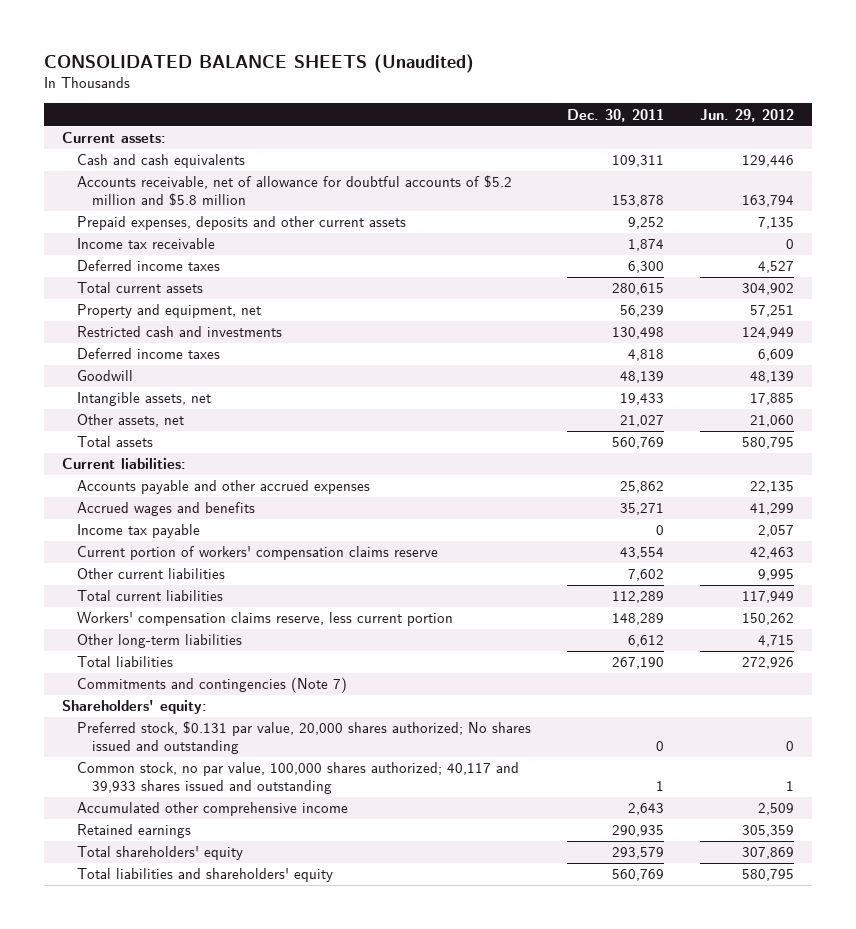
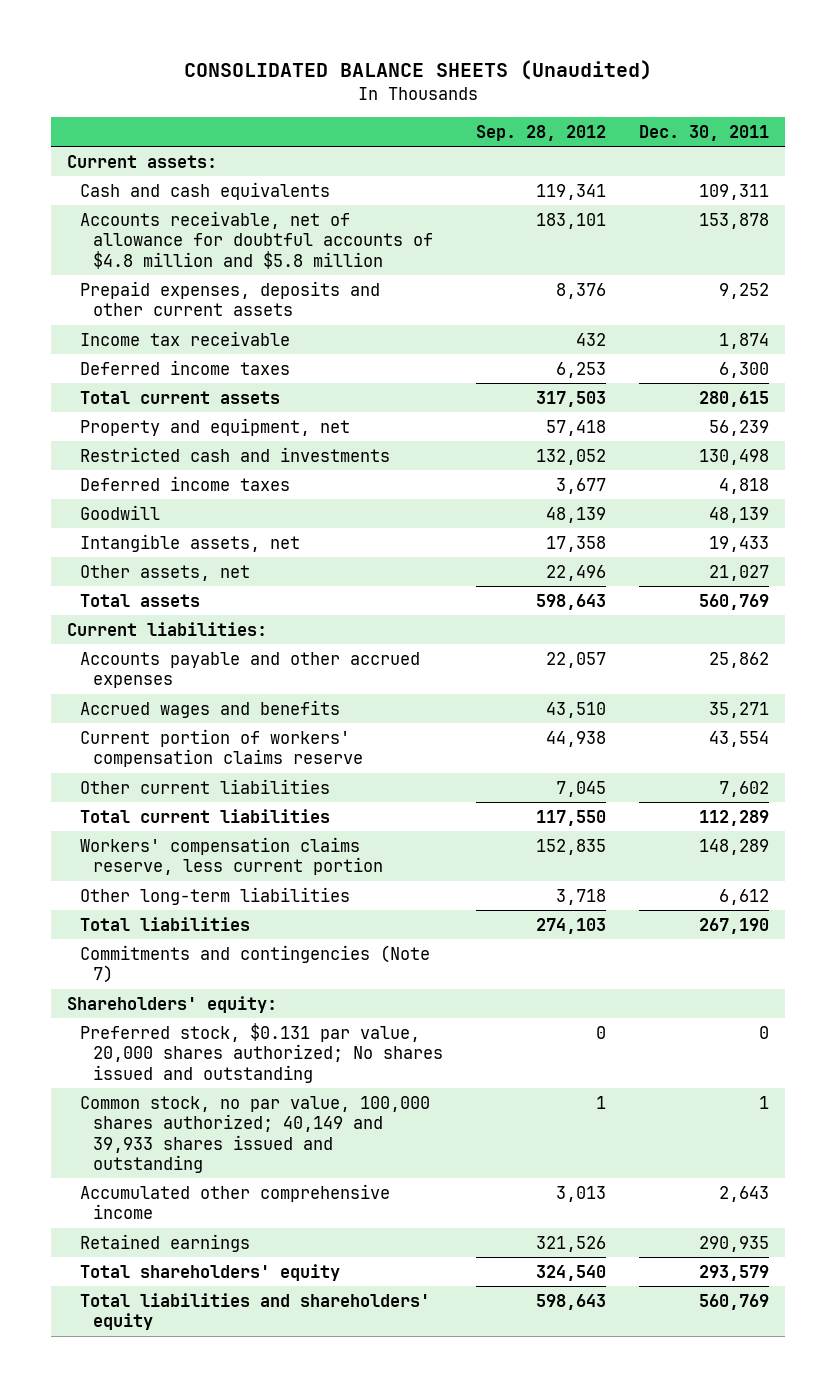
[699,108,794,122] Jun. 29, 2012 -> none
none -> [475,125,606,142] Sep. 28, 2012
[77,175,513,207] Accounts receivable, net of allowance for doubtful accounts of $5.2 million and $5.8 million -> [80,210,433,269] Accounts receivable, net of allowance for doubtful accounts of $4.8 million and $5.8 million
[77,524,201,539] Income tax payable -> none
[77,762,520,795] Common stock, no par value, 100,000 shares authorized; 40,117 and 39,933 shares issued and outstanding -> [80,1095,431,1173] Common stock, no par value, 100,000 shares authorized; 40,149 and 39,933 shares issued and outstanding

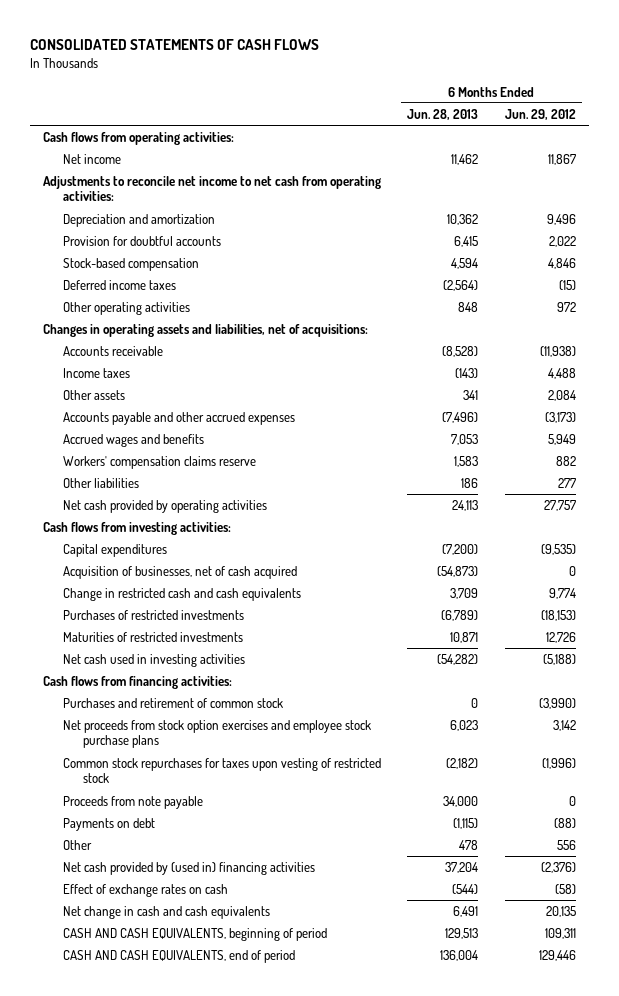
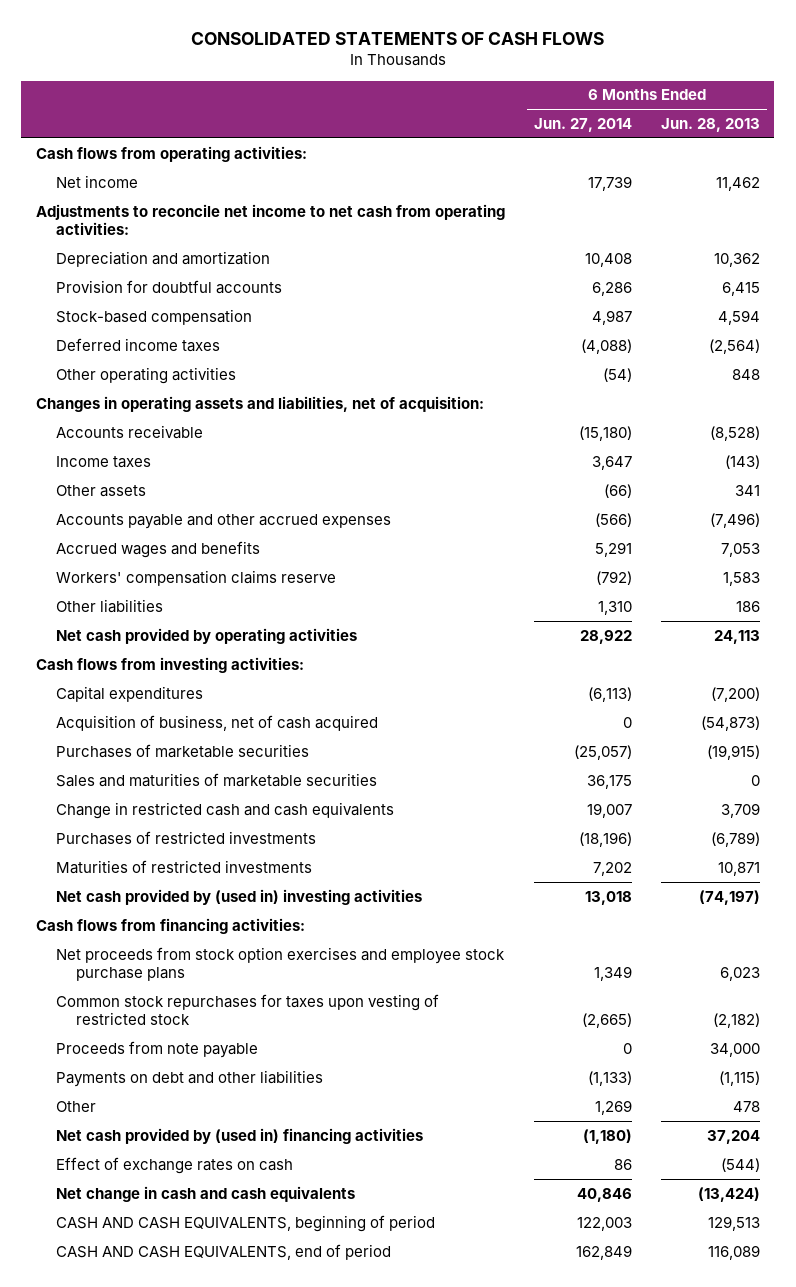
[504,108,576,120] Jun. 29, 2012 -> none
none -> [533,118,632,133] Jun. 27, 2014
[42,323,368,337] Changes in operating assets and liabilities, net of acquisitions: -> [35,395,484,412] Changes in operating assets and liabilities, net of acquisition:
[62,565,297,579] Acquisition of businesses, net of cash acquired -> [55,714,378,731] Acquisition of business, net of cash acquired
none -> [55,743,309,758] Purchases of marketable securities
none -> [55,772,377,787] Sales and maturities of marketable securities
[62,653,245,667] Net cash used in investing activities -> [55,888,422,905] Net cash provided by (used in) investing activities
[437,653,479,665] (54,282) -> [698,889,760,905] (74,197)
[62,697,283,708] Purchases and retirement of common stock -> none
[62,817,155,831] Payments on debt -> [55,1069,323,1087] Payments on debt and other liabilities
[453,905,479,917] 6,491 -> [697,1186,760,1202] (13,424)
[440,949,479,961] 136,004 -> [707,1244,760,1260] 116,089

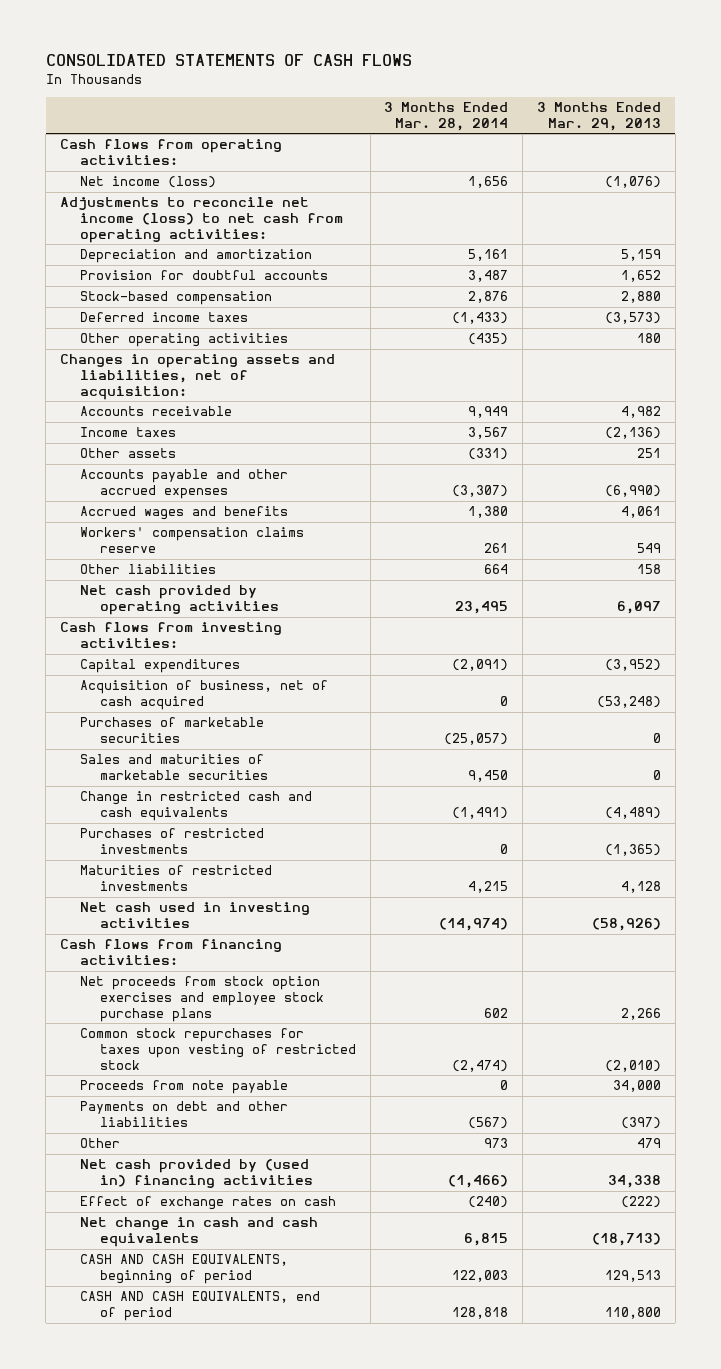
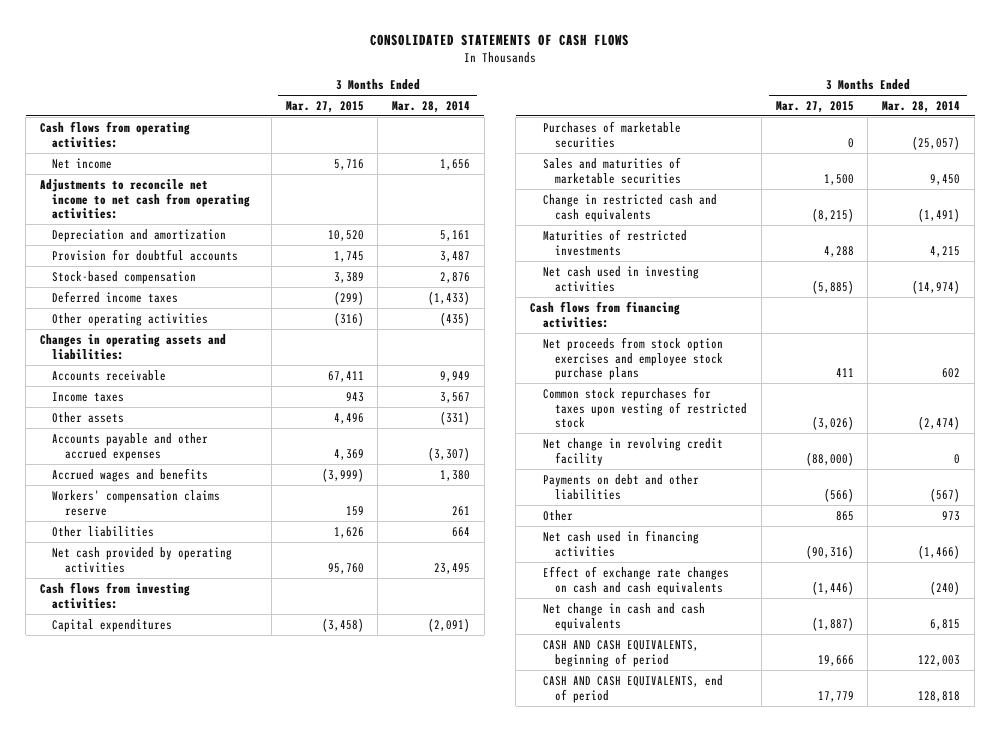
[537,102,662,131] 3 Months Ended Mar. 29, 2013 -> none
none -> [285,100,364,113] Mar. 27, 2015
[79,176,216,189] Net income (loss) -> [52,157,113,169] Net income
[59,197,343,244] Adjustments to reconcile net income (loss) to net cash from operating activities: -> [39,178,251,220] Adjustments to reconcile net income to net cash from operating activities:
[59,354,335,401] Changes in operating assets and liabilities, net of acquisition: -> [39,333,226,360] Changes in operating assets and liabilities:
[79,680,328,711] Acquisition of business, net of cash acquired -> none
[79,828,264,855] Purchases of restricted investments -> none
[79,1080,288,1095] Proceeds from note payable -> none
none -> [542,437,723,466] Net change in revolving credit facility
[79,1159,313,1189] Net cash provided by (used in) financing activities -> [542,529,699,557] Net cash used in financing activities
[79,1196,336,1211] Effect of exchange rates on cash -> [542,565,729,595] Effect of exchange rate changes on cash and cash equivalents

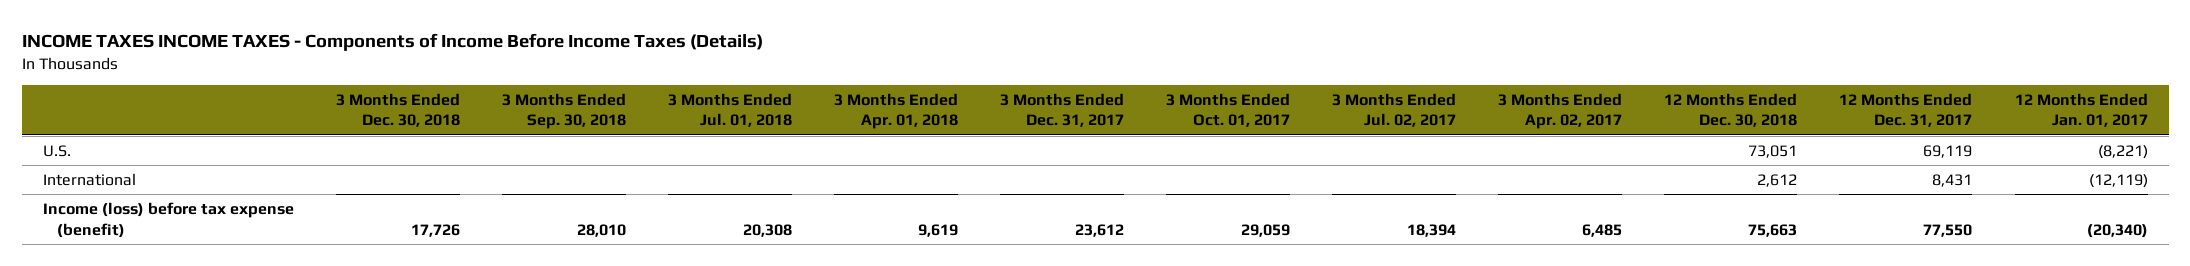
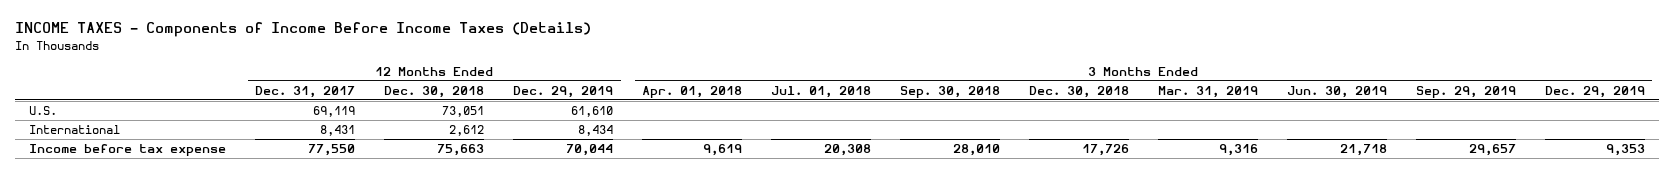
[21,32,763,51] INCOME TAXES INCOME TAXES - Components of Income Before Income Taxes (Details) -> [15,22,592,38] INCOME TAXES - Components of Income Before Income Taxes (Details)
[1000,92,1125,128] 3 Months Ended Dec. 31, 2017 -> none
[1166,92,1291,128] 3 Months Ended Oct. 01, 2017 -> none
[1332,92,1457,128] 3 Months Ended Jul. 02, 2017 -> none
[1498,92,1623,130] 3 Months Ended Apr. 02, 2017 -> none
[2014,92,2148,128] 12 Months Ended Jan. 01, 2017 -> none
none -> [513,85,614,98] Dec. 29, 2019
none -> [1157,85,1258,98] Mar. 31, 2019
none -> [1286,85,1387,98] Jun. 30, 2019
none -> [1415,85,1516,98] Sep. 29, 2019
none -> [1544,85,1645,98] Dec. 29, 2019
[42,201,294,238] Income (loss) before tax expense (benefit) -> [29,144,227,157] Income before tax expense

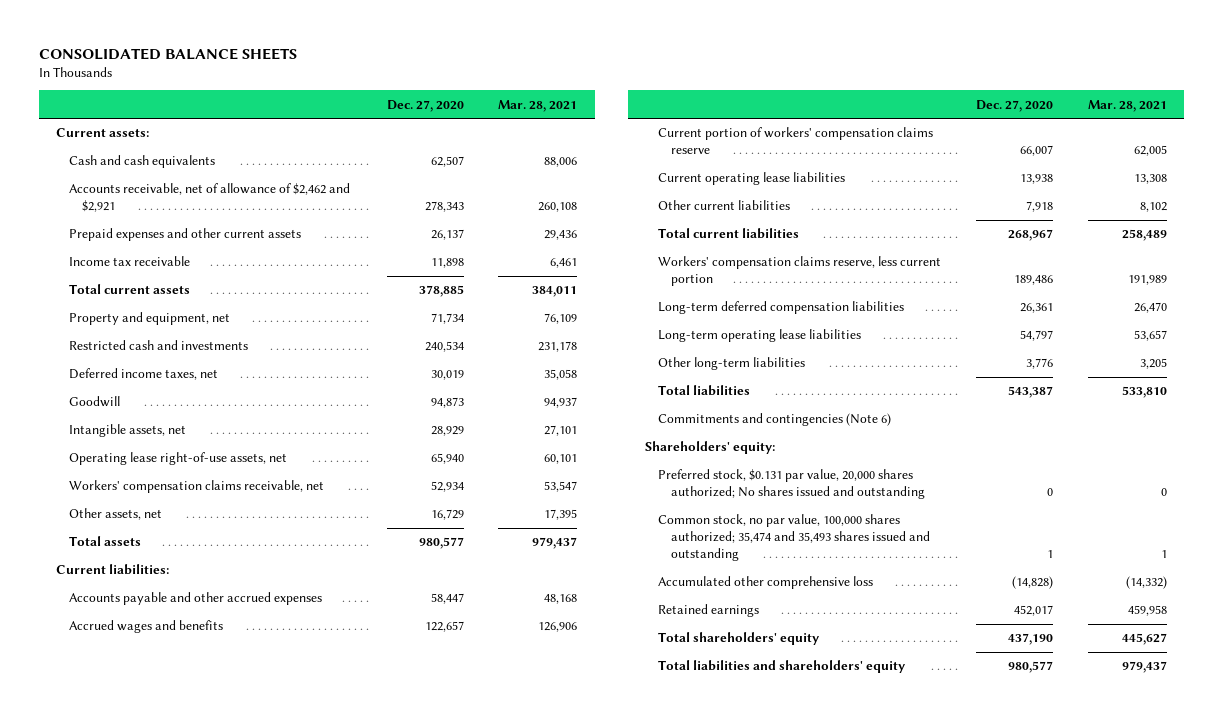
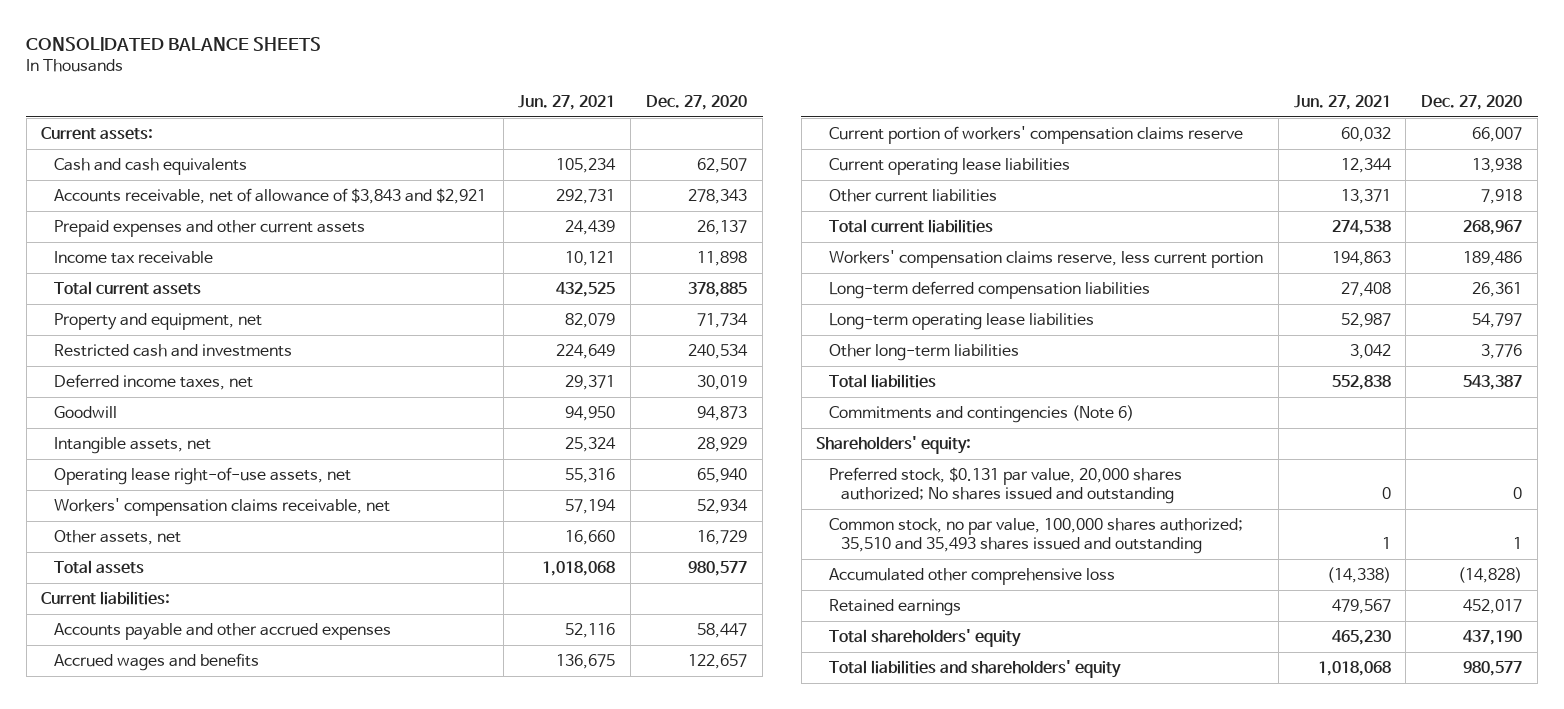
[498,99,578,112] Mar. 28, 2021 -> none
none -> [518,95,616,111] Jun. 27, 2021
[68,183,350,213] Accounts receivable, net of allowance of $2,462 and $2,921 -> [53,188,486,205] Accounts receivable, net of allowance of $3,843 and $2,921
[658,514,931,562] Common stock, no par value, 100,000 shares authorized; 35,474 and 35,493 shares issued and outstanding -> [828,518,1243,555] Common stock, no par value, 100,000 shares authorized; 35,510 and 35,493 shares issued and outstanding

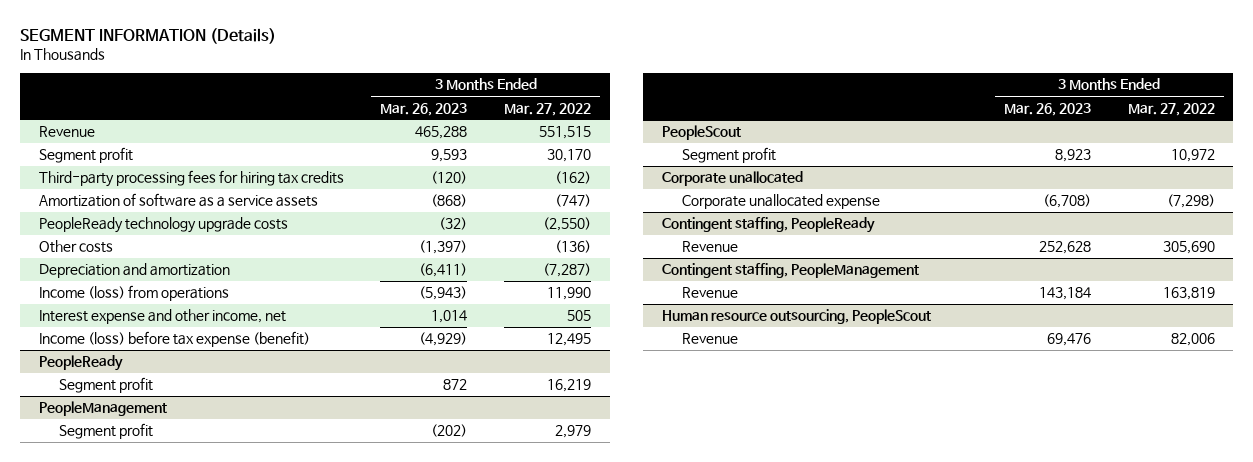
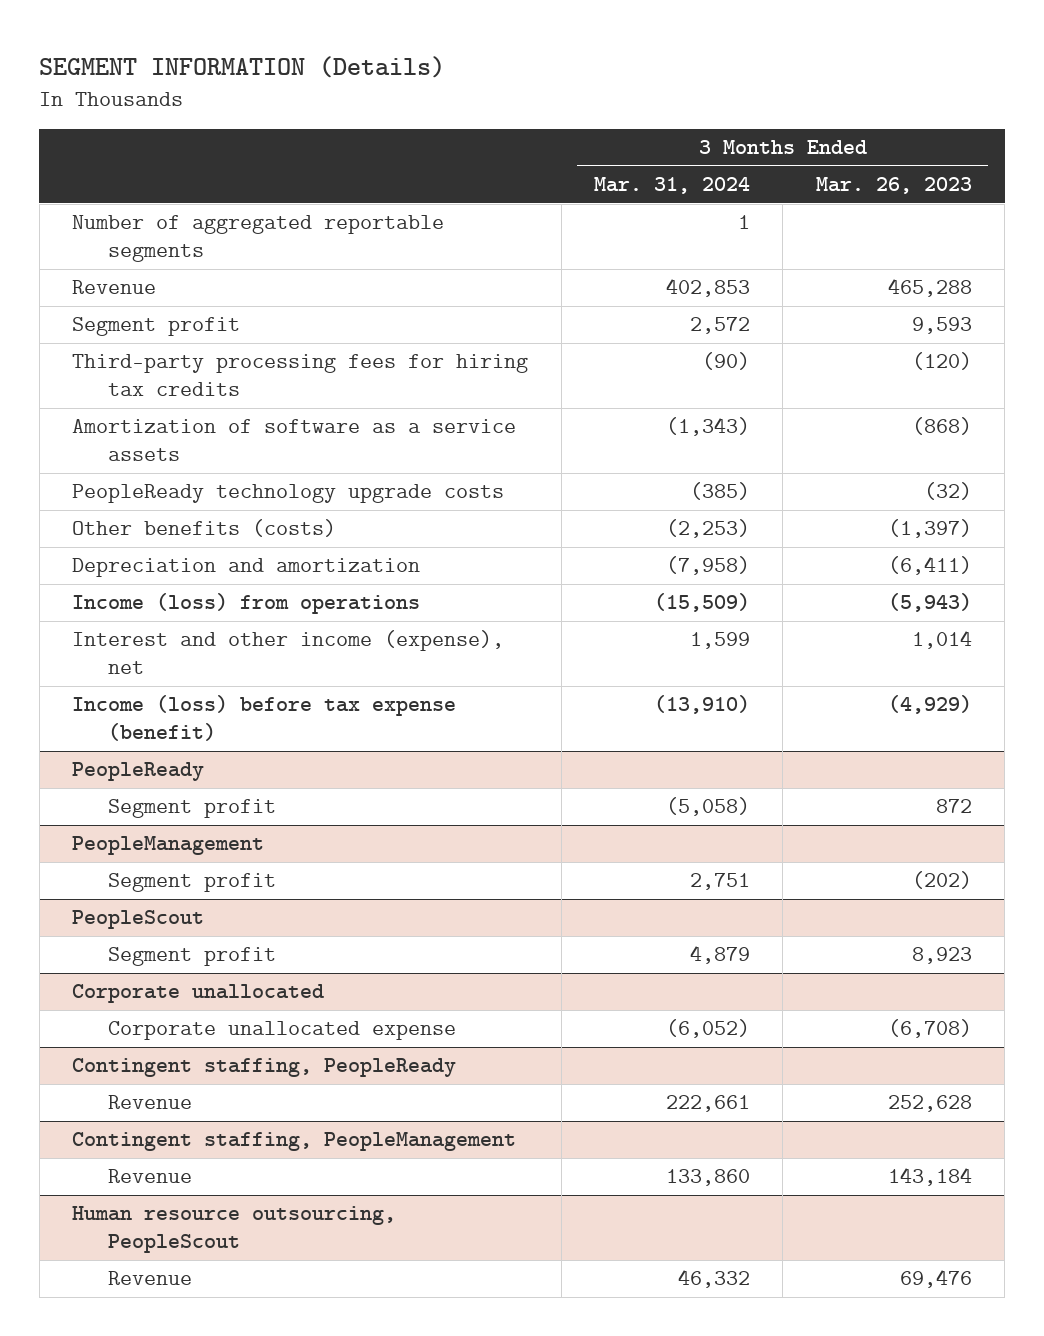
[504,102,592,116] Mar. 27, 2022 -> none
none -> [593,177,750,195] Mar. 31, 2024
none -> [72,215,445,263] Number of aggregated reportable segments
[38,240,113,254] Other costs -> [72,519,337,538] Other benefits (costs)
[38,309,286,325] Interest expense and other income, net -> [72,630,505,675] Interest and other income (expense), net

